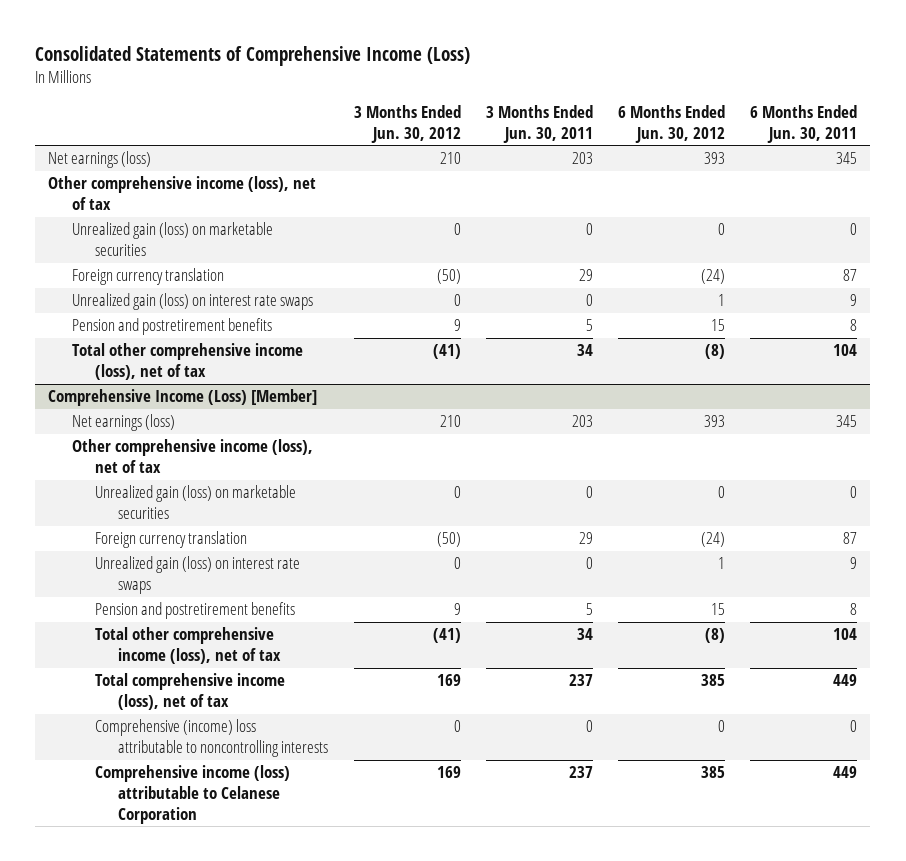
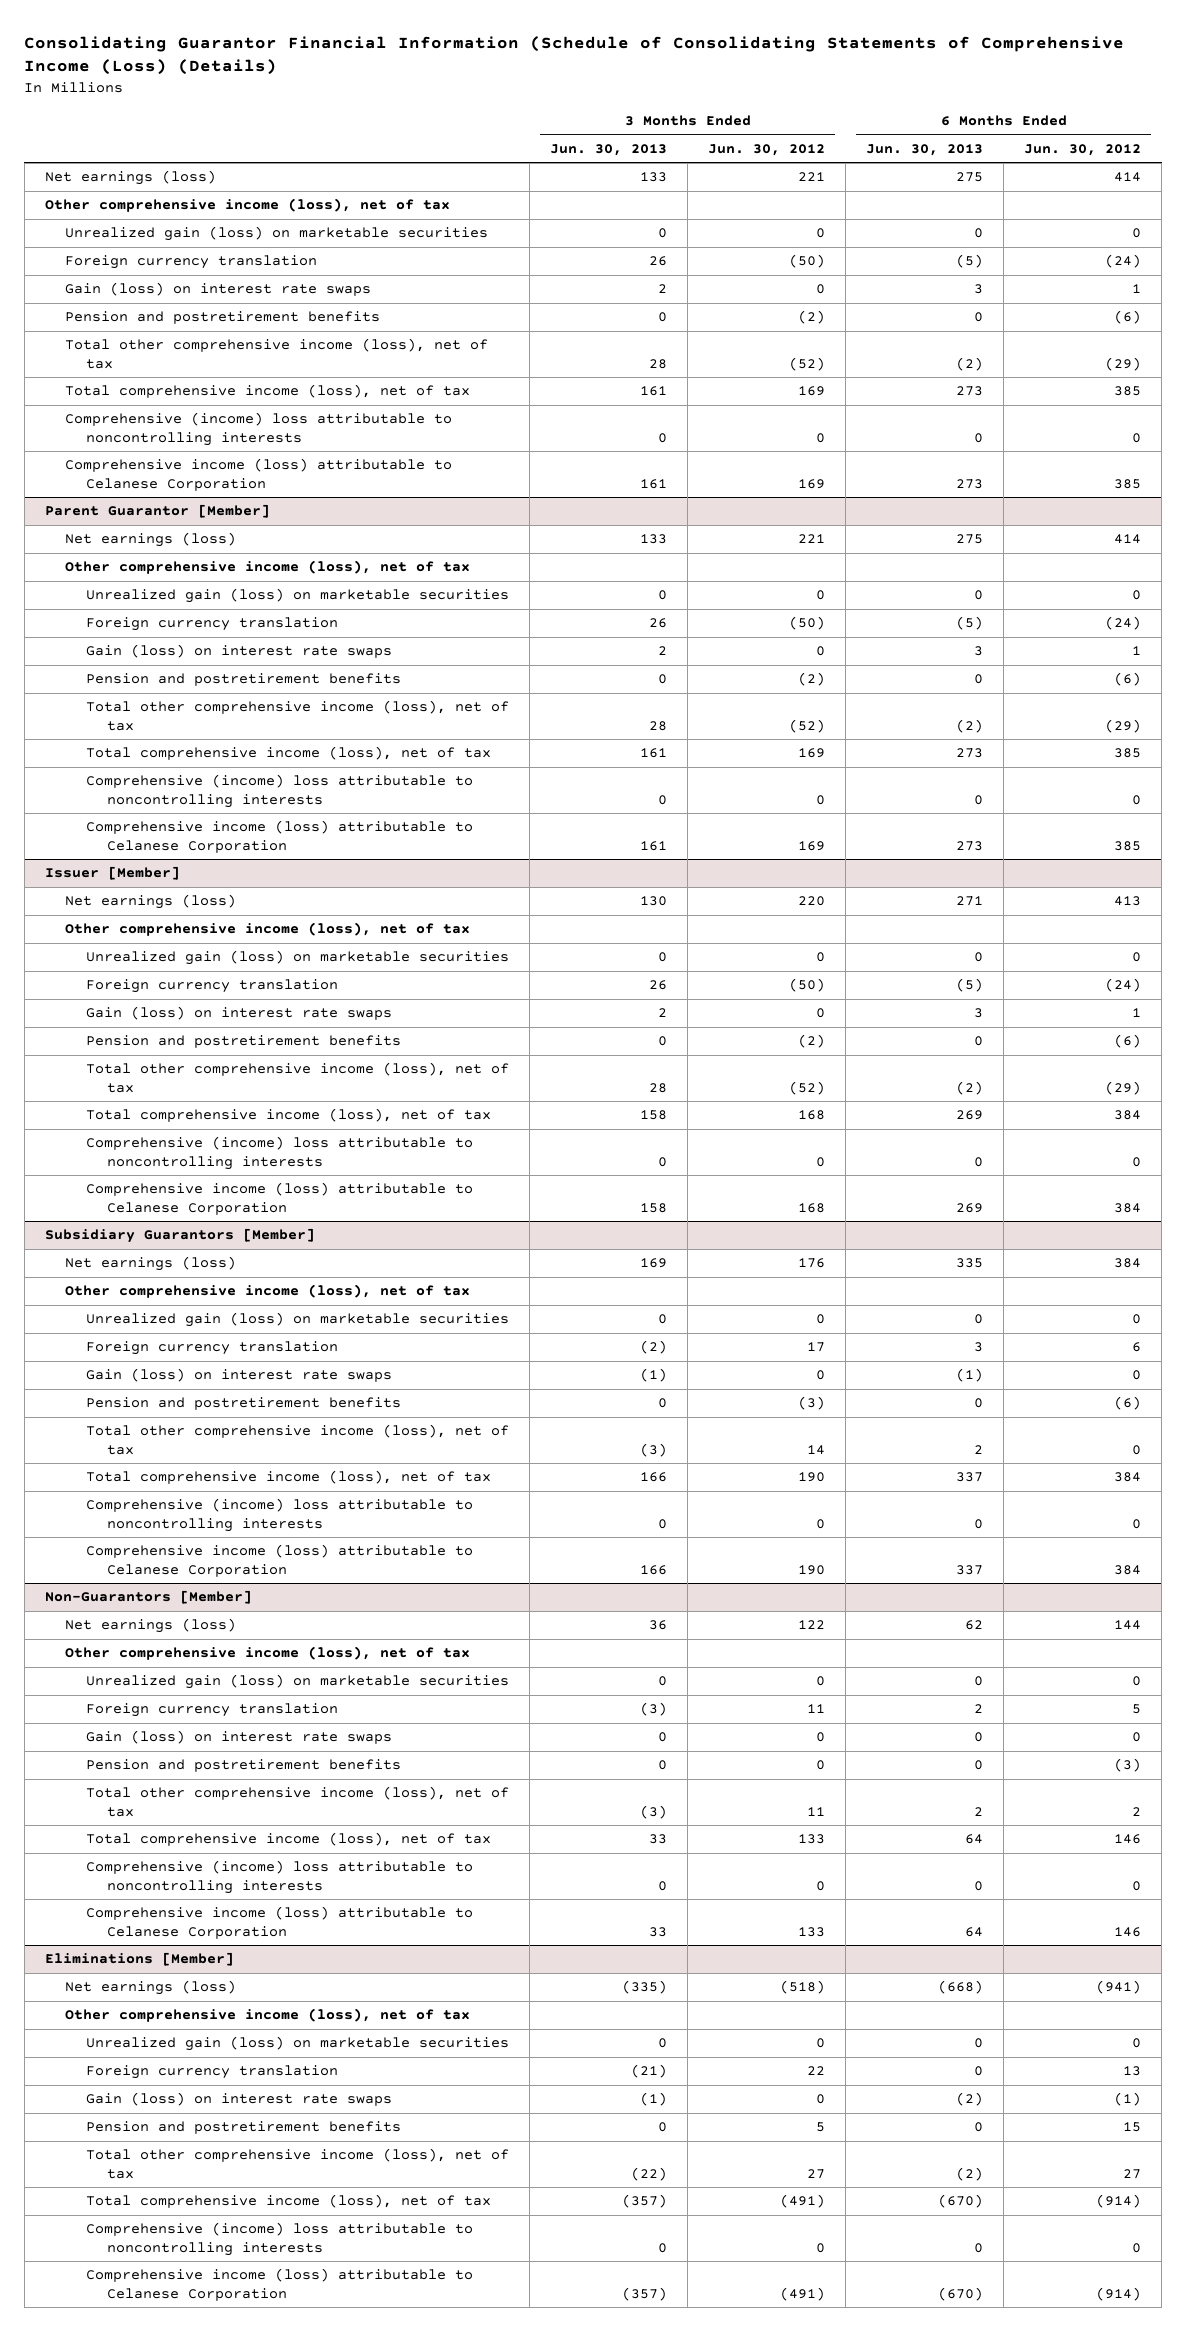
[35,45,471,66] Consolidated Statements of Comprehensive Income (Loss) -> [24,35,1125,76] Consolidating Guarantor Financial Information (Schedule of Consolidating Statements of Comprehensive Income (Loss) (Details)
[485,105,593,143] 3 Months Ended Jun. 30, 2011 -> none
[750,105,858,143] 6 Months Ended Jun. 30, 2011 -> none
none -> [550,143,668,156] Jun. 30, 2013
none -> [866,143,984,156] Jun. 30, 2013
[439,152,461,165] 210 -> [798,172,826,182] 221
[704,152,726,165] 393 -> [1114,172,1142,183] 414
[48,389,318,407] Comprehensive Income (Loss) [Member] -> none
[71,293,313,311] Unrealized gain (loss) on interest rate swaps -> [65,282,372,297] Gain (loss) on interest rate swaps
[453,319,461,332] 9 -> [798,310,826,325] (2)
[711,319,726,332] 15 -> [1114,310,1142,325] (6)
[432,344,461,360] (41) -> [789,356,826,371] (52)
[705,344,726,360] (8) -> [1105,356,1142,371] (29)
none -> [65,384,471,399] Total comprehensive income (loss), net of tax
none -> [65,412,453,446] Comprehensive (income) loss attributable to noncontrolling interests
none -> [65,458,453,491] Comprehensive income (loss) attributable to Celanese Corporation
none -> [44,504,270,519] Parent Guarantor [Member]
[439,415,461,428] 210 -> [798,534,826,544] 221
[704,415,726,428] 393 -> [1114,534,1142,545] 414
[94,556,300,595] Unrealized gain (loss) on interest rate swaps -> [86,644,393,659] Gain (loss) on interest rate swaps
[453,603,461,616] 9 -> [798,672,826,687] (2)
[711,603,726,616] 15 -> [1114,672,1142,687] (6)
[432,628,461,644] (41) -> [789,718,826,733] (52)
[705,628,726,644] (8) -> [1105,718,1142,733] (29)
none -> [44,866,180,881] Issuer [Member]
none -> [65,894,237,910] Net earnings (loss)
none -> [65,922,471,937] Other comprehensive income (loss), net of tax
none -> [86,950,510,966] Unrealized gain (loss) on marketable securities
none -> [86,979,339,994] Foreign currency translation
none -> [86,1006,393,1021] Gain (loss) on interest rate swaps
none -> [86,1035,402,1049] Pension and postretirement benefits
none -> [86,1062,510,1093] Total other comprehensive income (loss), net of tax
none -> [86,1108,492,1123] Total comprehensive income (loss), net of tax
none -> [86,1136,474,1170] Comprehensive (income) loss attributable to noncontrolling interests
none -> [86,1182,474,1215] Comprehensive income (loss) attributable to Celanese Corporation
none -> [44,1228,315,1244] Subsidiary Guarantors [Member]
none -> [65,1256,237,1272] Net earnings (loss)
none -> [65,1284,471,1299] Other comprehensive income (loss), net of tax
none -> [86,1312,510,1328] Unrealized gain (loss) on marketable securities
none -> [86,1341,339,1356] Foreign currency translation
none -> [86,1368,393,1383] Gain (loss) on interest rate swaps
none -> [86,1397,402,1411] Pension and postretirement benefits
none -> [86,1424,510,1455] Total other comprehensive income (loss), net of tax
none -> [86,1470,492,1485] Total comprehensive income (loss), net of tax
none -> [86,1498,474,1532] Comprehensive (income) loss attributable to noncontrolling interests
none -> [86,1544,474,1577] Comprehensive income (loss) attributable to Celanese Corporation
none -> [44,1590,252,1605] Non-Guarantors [Member]
none -> [65,1618,237,1634] Net earnings (loss)
none -> [65,1646,471,1661] Other comprehensive income (loss), net of tax
none -> [86,1674,510,1690] Unrealized gain (loss) on marketable securities
none -> [86,1703,339,1718] Foreign currency translation
none -> [86,1730,393,1745] Gain (loss) on interest rate swaps
none -> [86,1759,402,1773] Pension and postretirement benefits
none -> [86,1786,510,1817] Total other comprehensive income (loss), net of tax
none -> [86,1832,492,1847] Total comprehensive income (loss), net of tax
none -> [86,1860,474,1894] Comprehensive (income) loss attributable to noncontrolling interests
none -> [86,1906,474,1939] Comprehensive income (loss) attributable to Celanese Corporation
none -> [44,1952,234,1967] Eliminations [Member]
none -> [65,1980,237,1996] Net earnings (loss)
none -> [65,2008,471,2023] Other comprehensive income (loss), net of tax
none -> [86,2036,510,2052] Unrealized gain (loss) on marketable securities
none -> [86,2065,339,2080] Foreign currency translation
none -> [86,2092,393,2107] Gain (loss) on interest rate swaps
none -> [86,2121,402,2135] Pension and postretirement benefits
none -> [86,2148,510,2179] Total other comprehensive income (loss), net of tax
none -> [86,2194,492,2209] Total comprehensive income (loss), net of tax
none -> [86,2222,474,2256] Comprehensive (income) loss attributable to noncontrolling interests
none -> [86,2268,474,2301] Comprehensive income (loss) attributable to Celanese Corporation

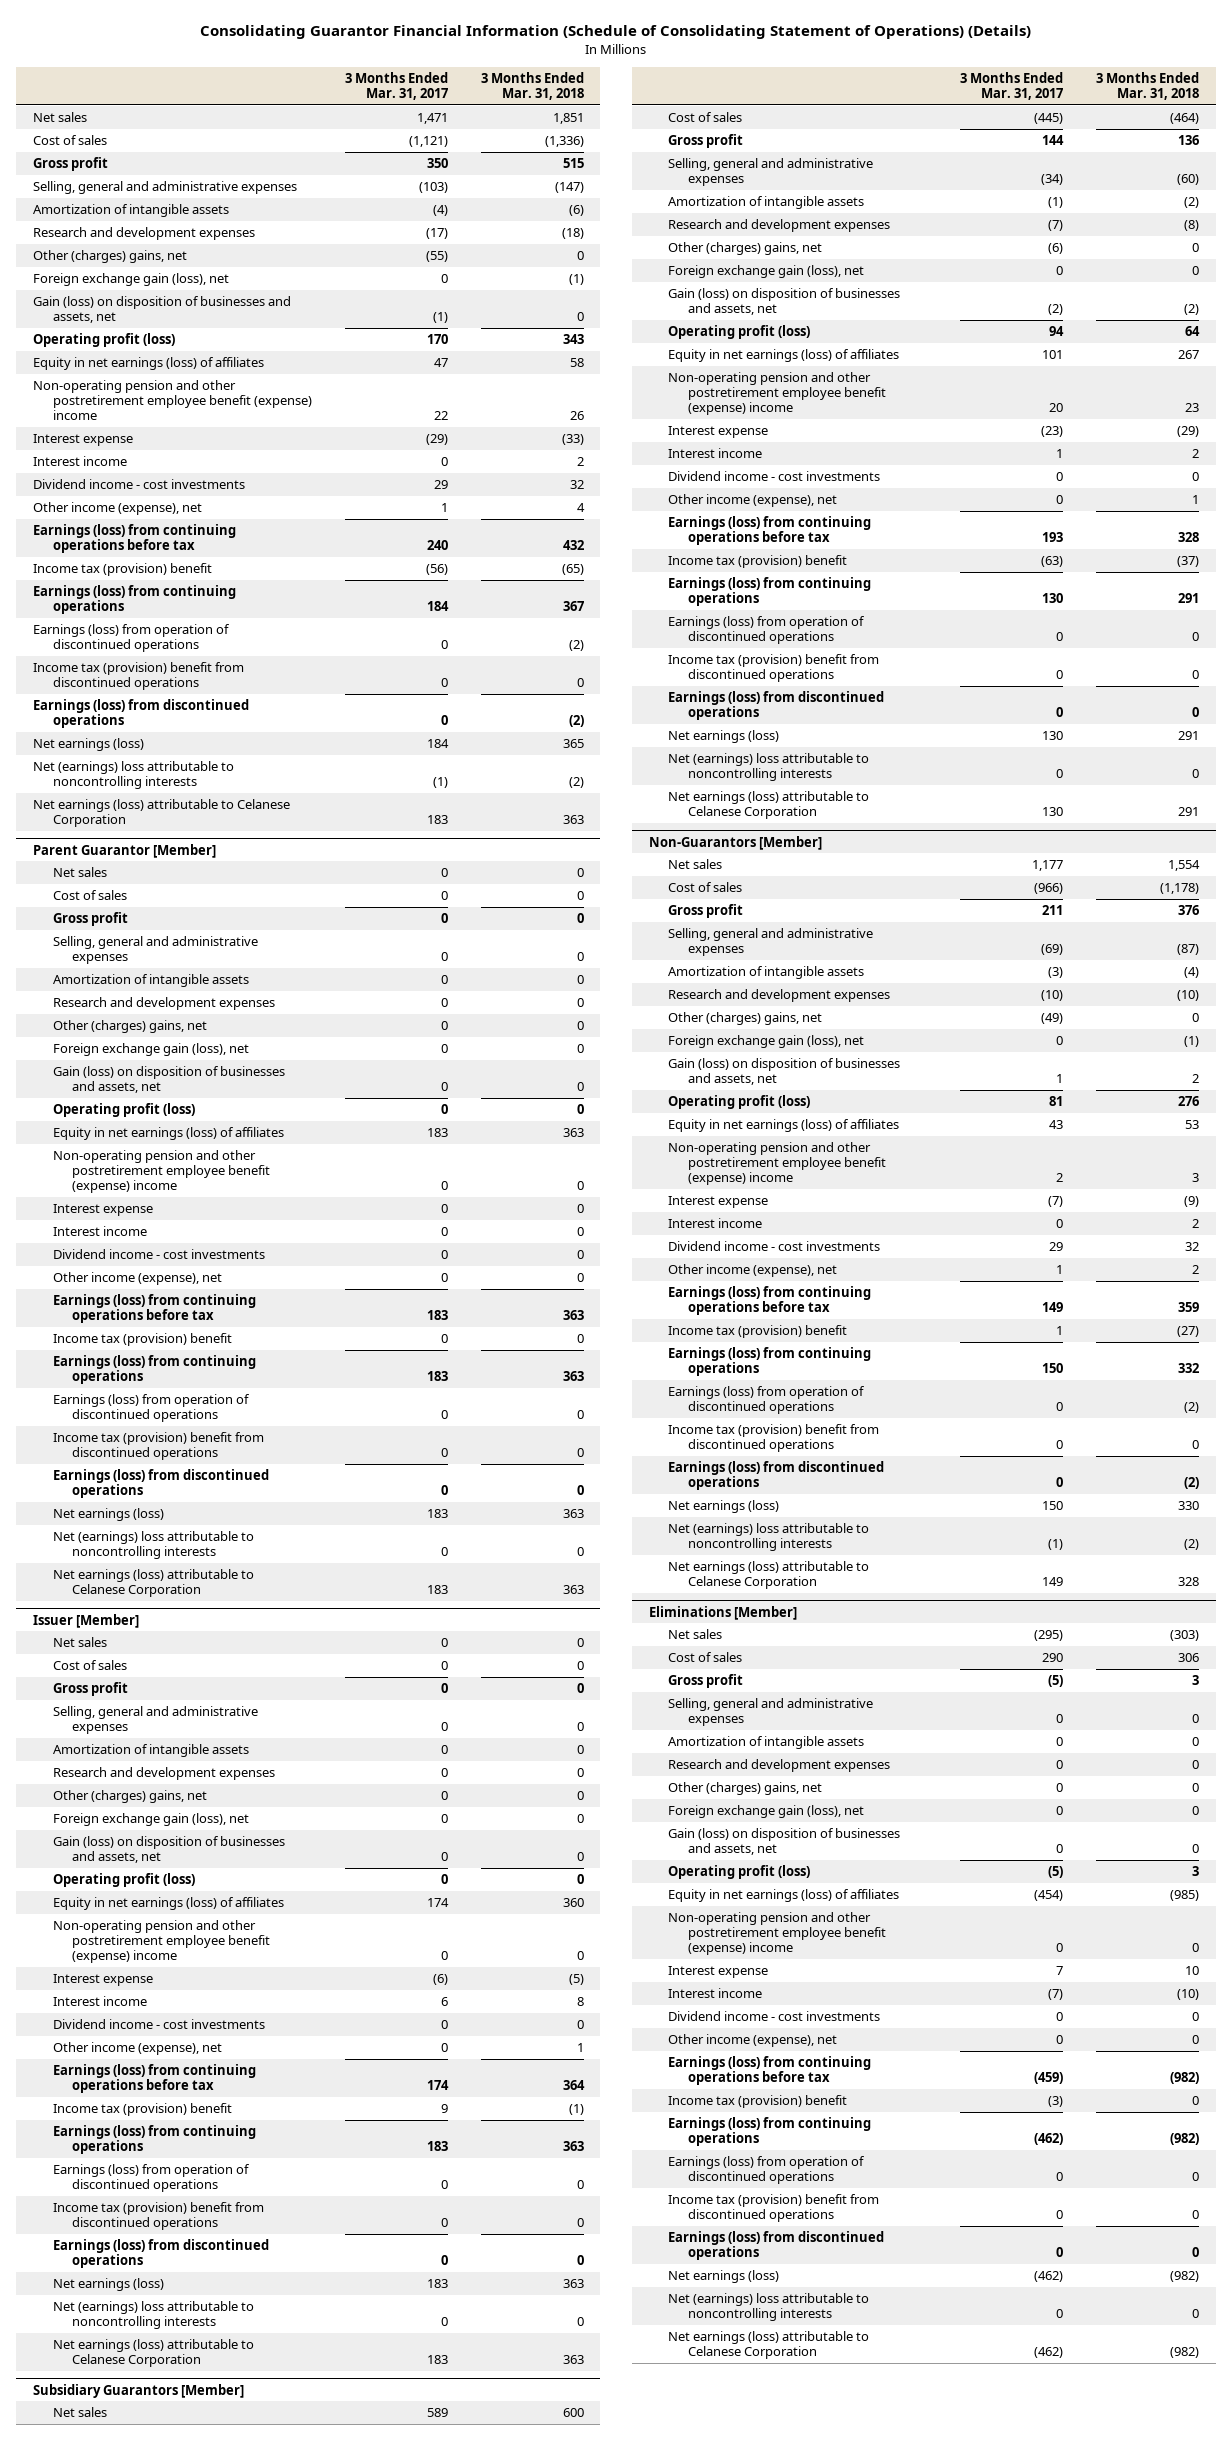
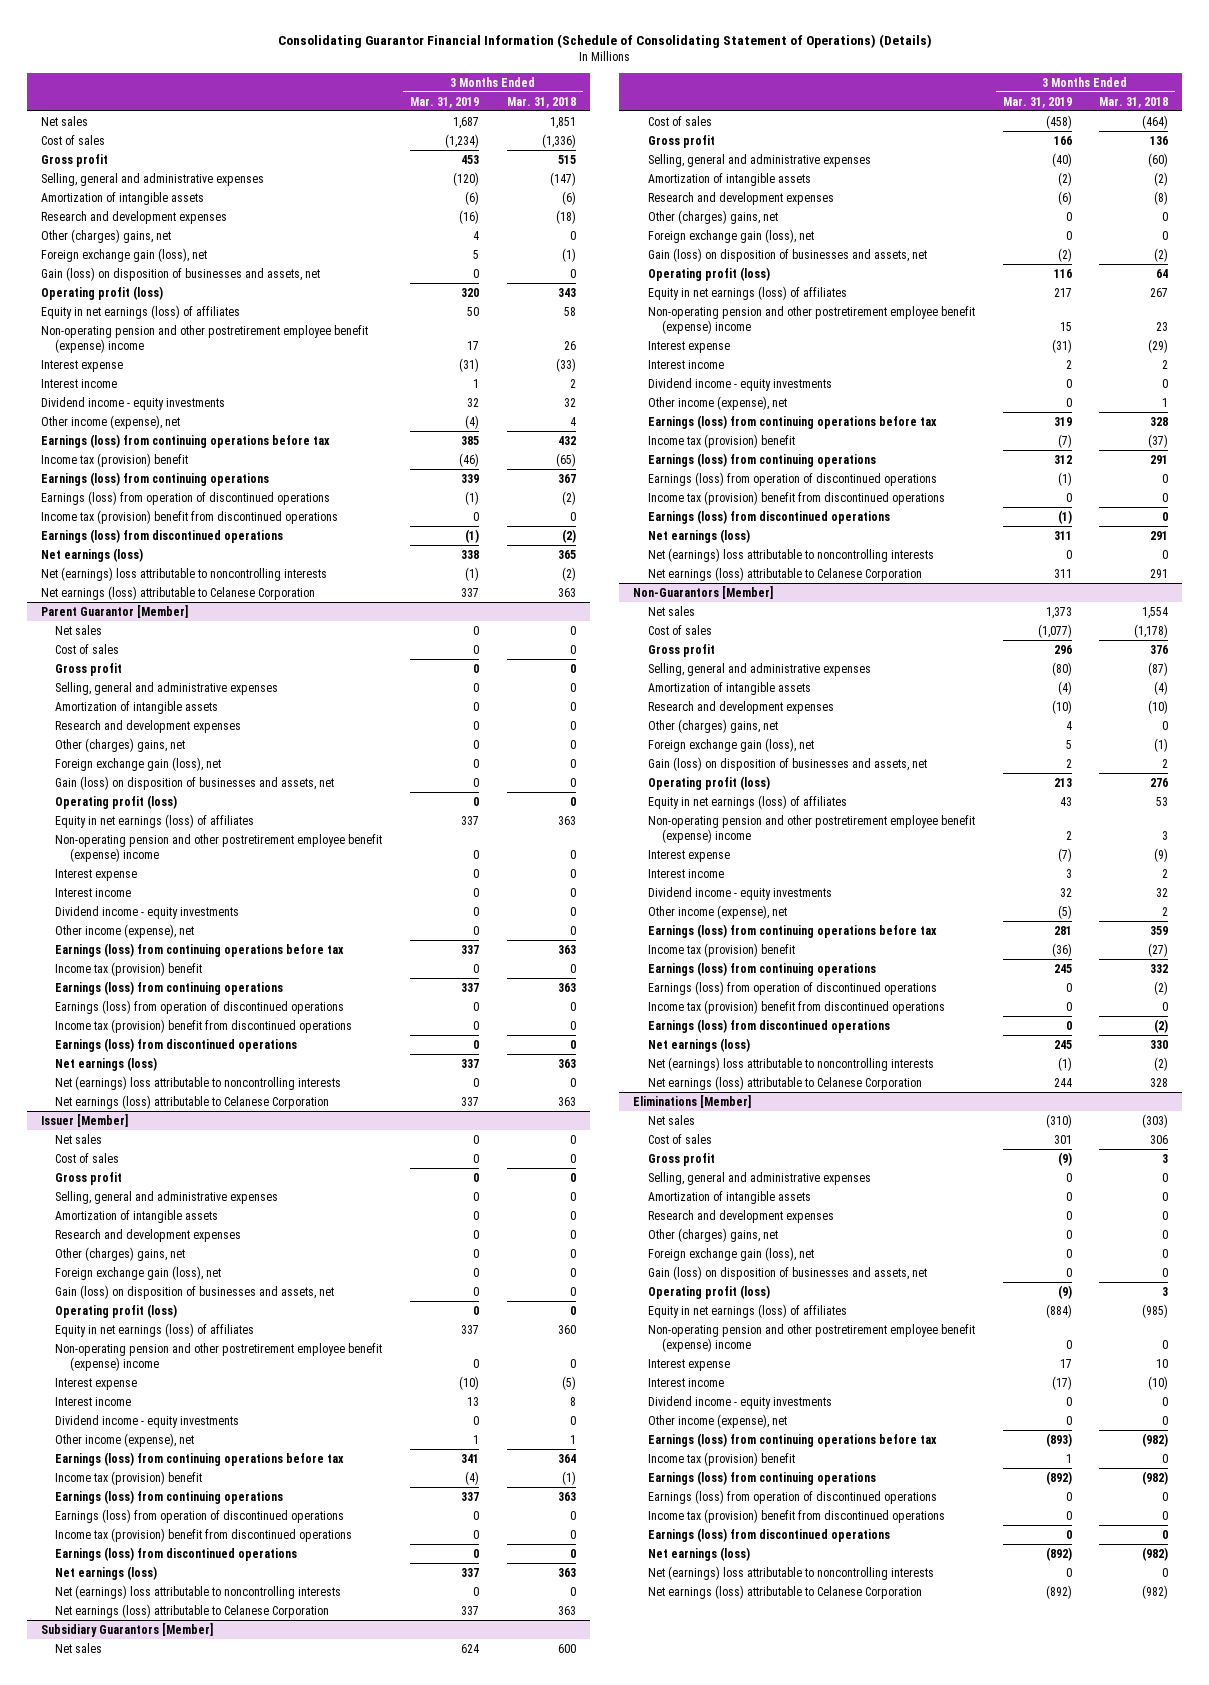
[344,71,448,100] 3 Months Ended Mar. 31, 2017 -> none
none -> [410,96,480,108] Mar. 31, 2019
[32,479,245,490] Dividend income - cost investments -> [40,396,225,410] Dividend income - equity investments
[52,1249,265,1260] Dividend income - cost investments -> [55,905,240,919] Dividend income - equity investments
[52,2019,265,2030] Dividend income - cost investments -> [55,1414,240,1428] Dividend income - equity investments
[668,471,881,482] Dividend income - cost investments -> [647,377,832,391] Dividend income - equity investments
[668,1241,881,1252] Dividend income - cost investments -> [647,886,832,900] Dividend income - equity investments
[668,2011,881,2022] Dividend income - cost investments -> [647,1395,832,1409] Dividend income - equity investments

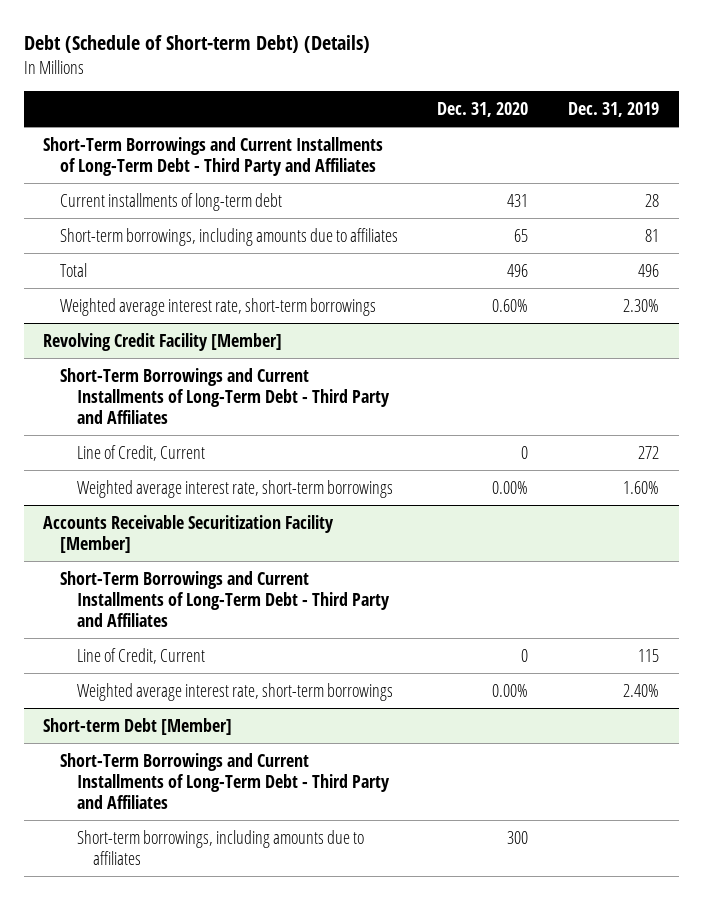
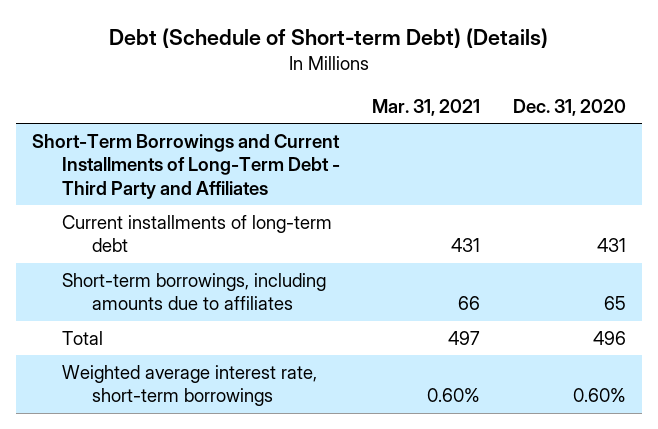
[567,101,659,117] Dec. 31, 2019 -> none
none -> [372,98,481,116] Mar. 31, 2021
[43,332,283,351] Revolving Credit Facility [Member] -> none
[59,367,390,424] Short-Term Borrowings and Current Installments of Long-Term Debt - Third Party and Affiliates -> none
[76,444,205,461] Line of Credit, Current -> none
[76,479,393,498] Weighted average interest rate, short-term borrowings -> none
[43,514,335,553] Accounts Receivable Securitization Facility [Member] -> none
[59,570,390,627] Short-Term Borrowings and Current Installments of Long-Term Debt - Third Party and Affiliates -> none
[76,647,205,664] Line of Credit, Current -> none
[76,682,393,701] Weighted average interest rate, short-term borrowings -> none
[43,717,233,735] Short-term Debt [Member] -> none
[59,752,390,809] Short-Term Borrowings and Current Installments of Long-Term Debt - Third Party and Affiliates -> none
[76,829,364,865] Short-term borrowings, including amounts due to affiliates -> none

